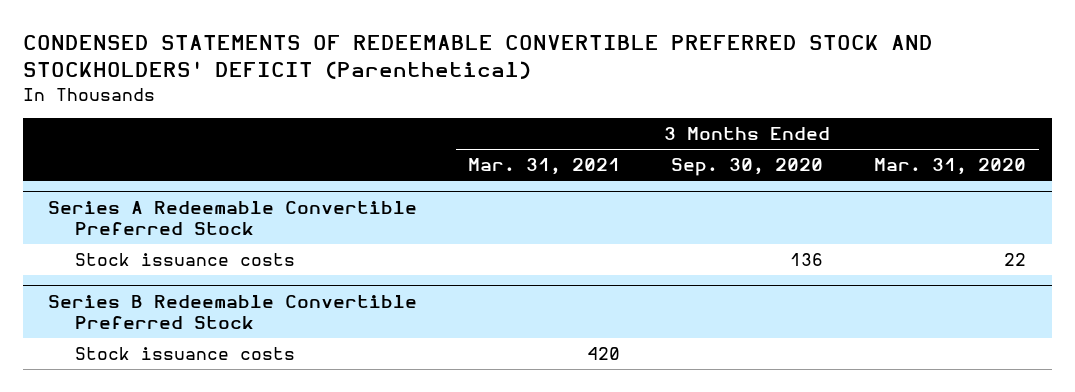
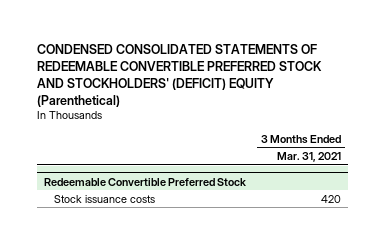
[22,35,933,80] CONDENSED STATEMENTS OF REDEEMABLE CONVERTIBLE PREFERRED STOCK AND STOCKHOLDERS' DEFICIT (Parenthetical) -> [36,43,322,107] CONDENSED CONSOLIDATED STATEMENTS OF REDEEMABLE CONVERTIBLE PREFERRED STOCK AND STOCKHOLDERS' (DEFICIT) EQUITY (Parenthetical)
[671,158,824,177] Sep. 30, 2020 -> none
[874,158,1027,176] Mar. 31, 2020 -> none
[48,200,418,236] Series A Redeemable Convertible Preferred Stock -> none
[74,253,295,267] Stock issuance costs -> none
[48,294,418,330] Series B Redeemable Convertible Preferred Stock -> [44,177,247,186] Redeemable Convertible Preferred Stock

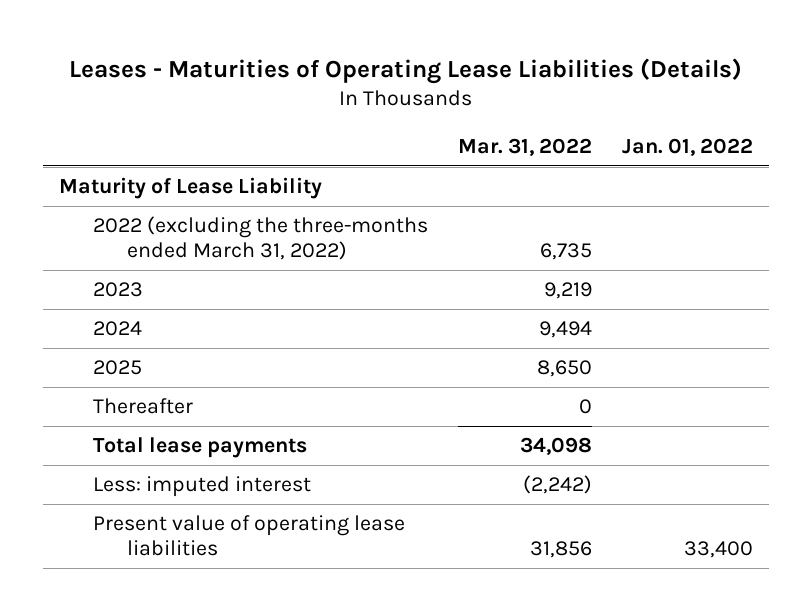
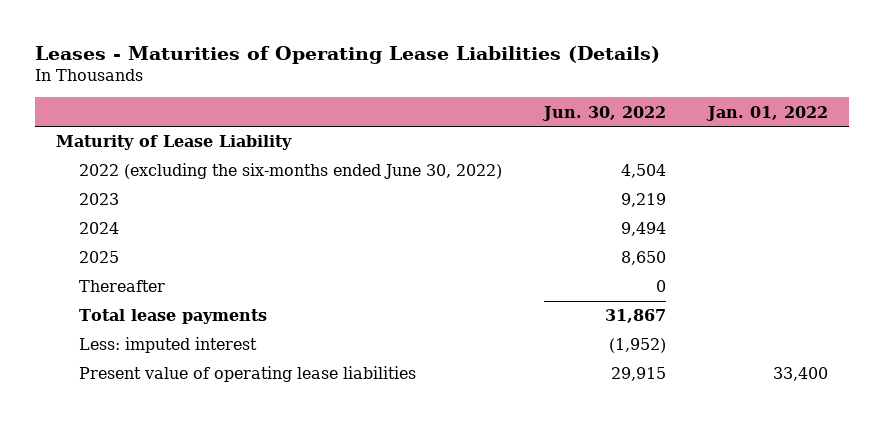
[458,138,593,157] Mar. 31, 2022 -> none
none -> [542,105,667,121] Jun. 30, 2022
[92,216,428,261] 2022 (excluding the three-months ended March 31, 2022) -> [79,163,503,180] 2022 (excluding the six-months ended June 30, 2022)

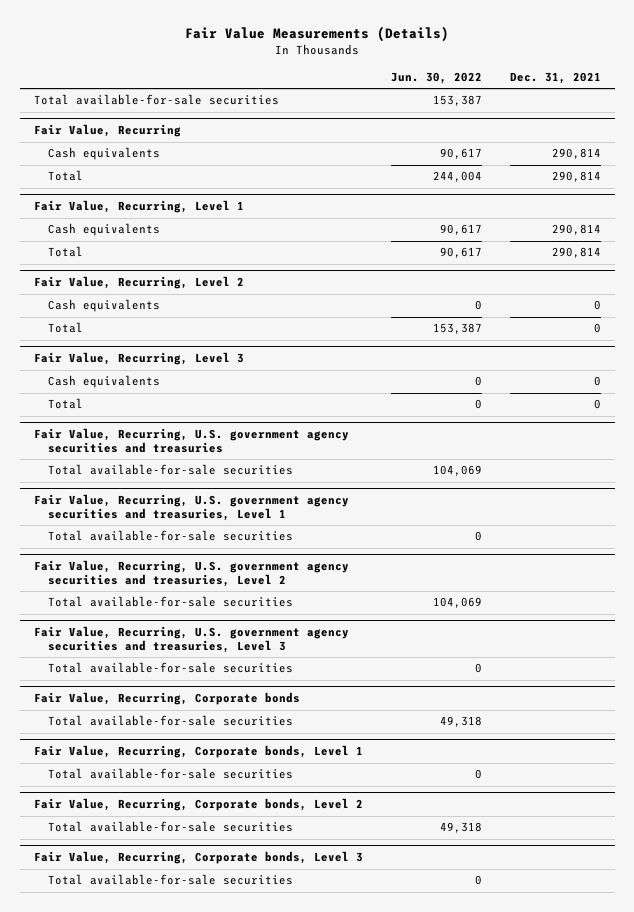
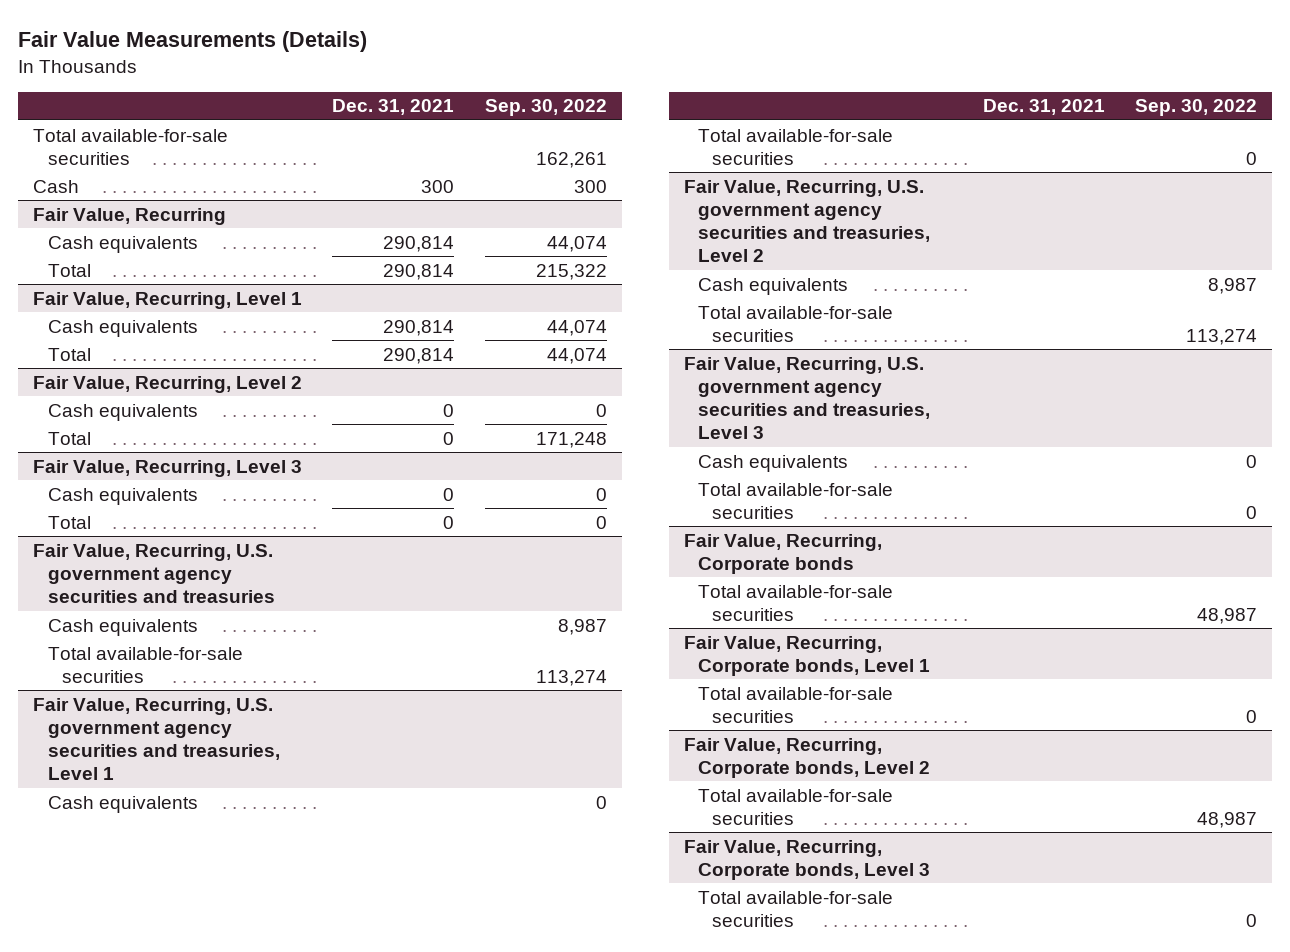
[390,71,482,84] Jun. 30, 2022 -> none
none -> [484,99,607,117] Sep. 30, 2022
none -> [33,179,80,193] Cash
none -> [47,618,198,636] Cash equivalents
none -> [47,795,198,813] Cash equivalents
none -> [698,277,849,295] Cash equivalents
none -> [698,454,849,472] Cash equivalents

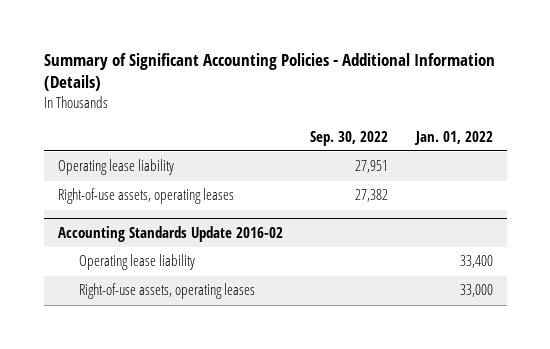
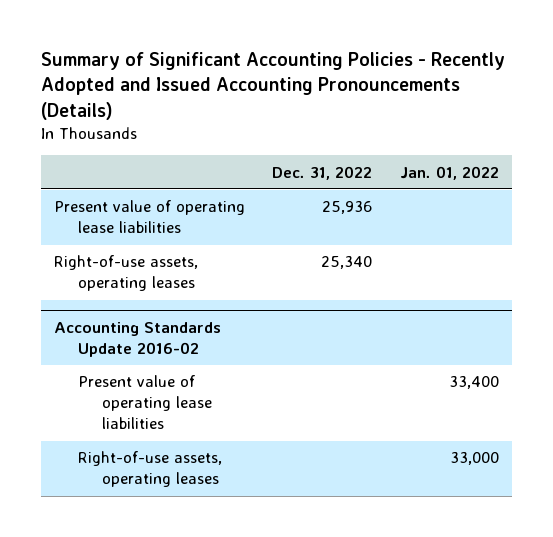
[43,52,495,92] Summary of Significant Accounting Policies - Additional Information (Details) -> [40,51,505,120] Summary of Significant Accounting Policies - Recently Adopted and Issued Accounting Pronouncements (Details)
[310,130,389,146] Sep. 30, 2022 -> none
none -> [272,165,373,180] Dec. 31, 2022
[57,159,174,176] Operating lease liability -> [54,200,246,234] Present value of operating lease liabilities
[78,254,195,271] Operating lease liability -> [78,375,213,430] Present value of operating lease liabilities

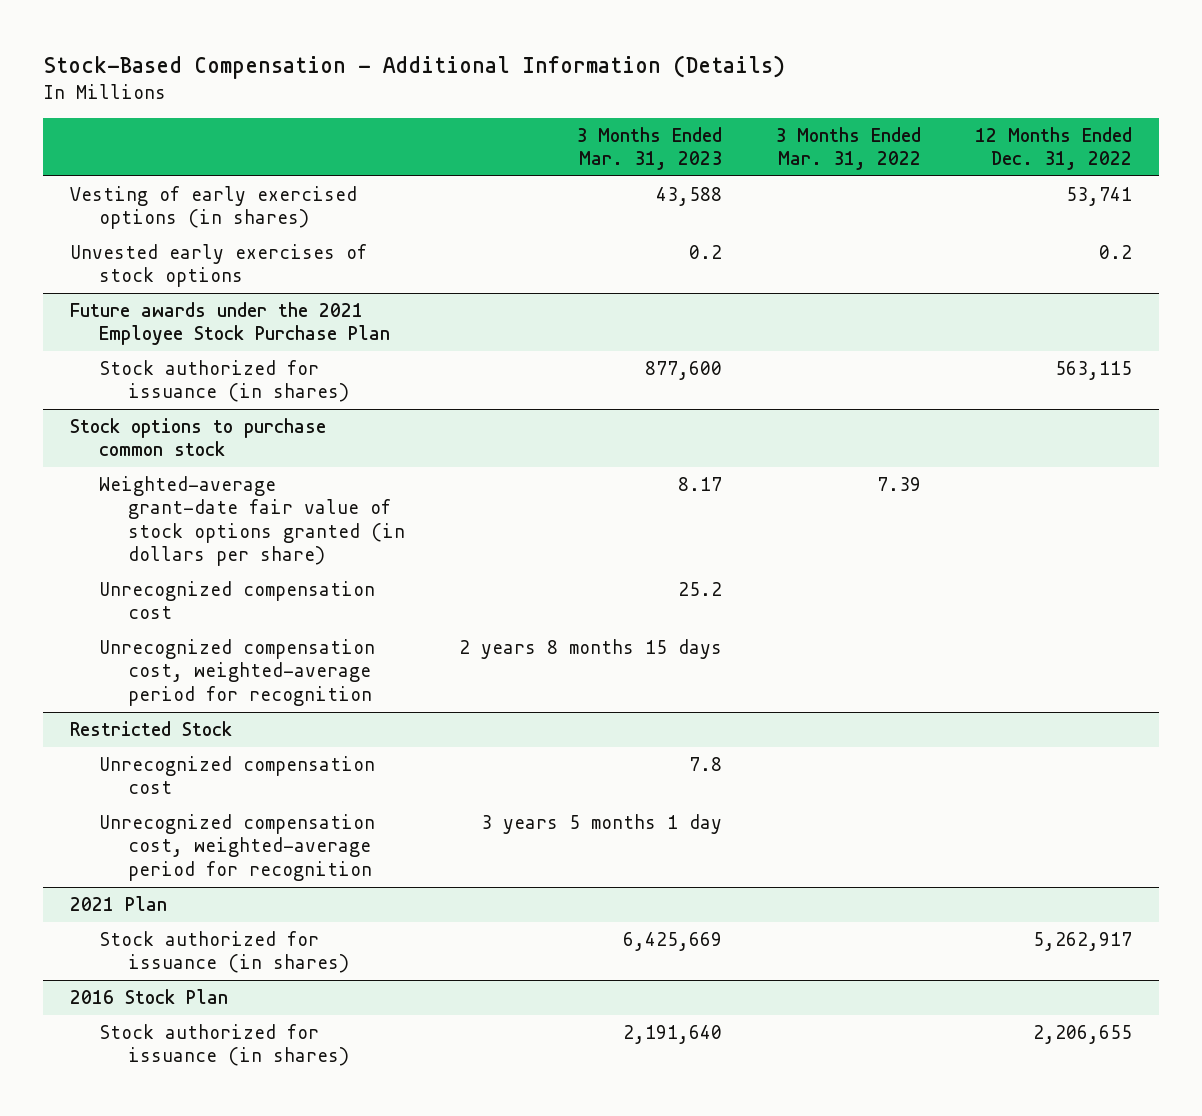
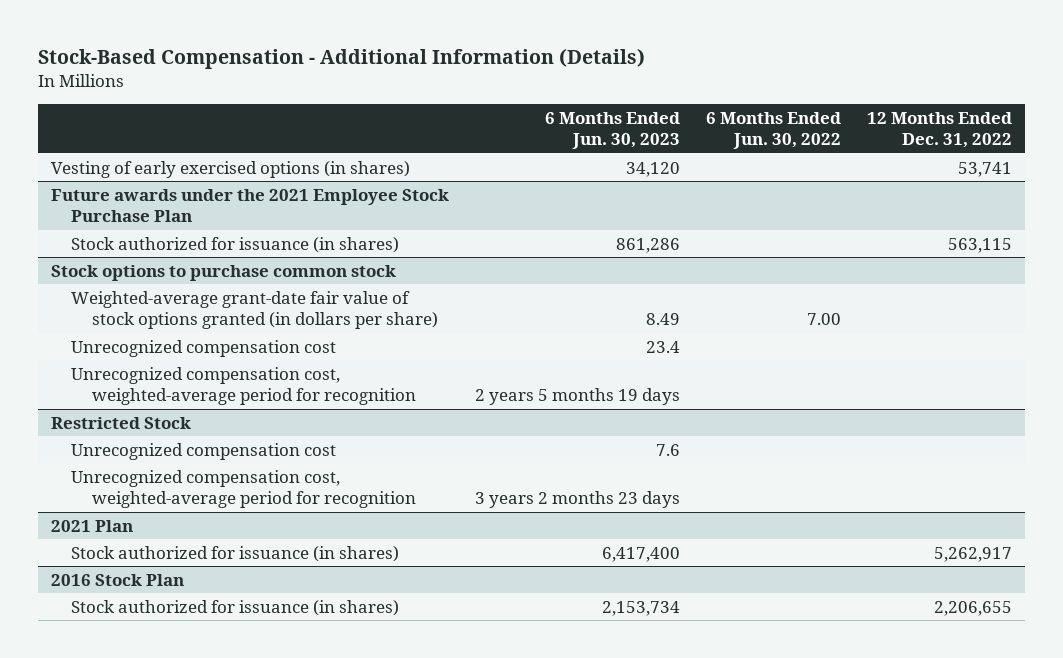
[575,126,722,171] 3 Months Ended Mar. 31, 2023 -> none
[775,126,922,171] 3 Months Ended Mar. 31, 2022 -> none
none -> [544,111,680,150] 6 Months Ended Jun. 30, 2023
none -> [706,111,842,150] 6 Months Ended Jun. 30, 2022
[69,244,367,288] Unvested early exercises of stock options -> none

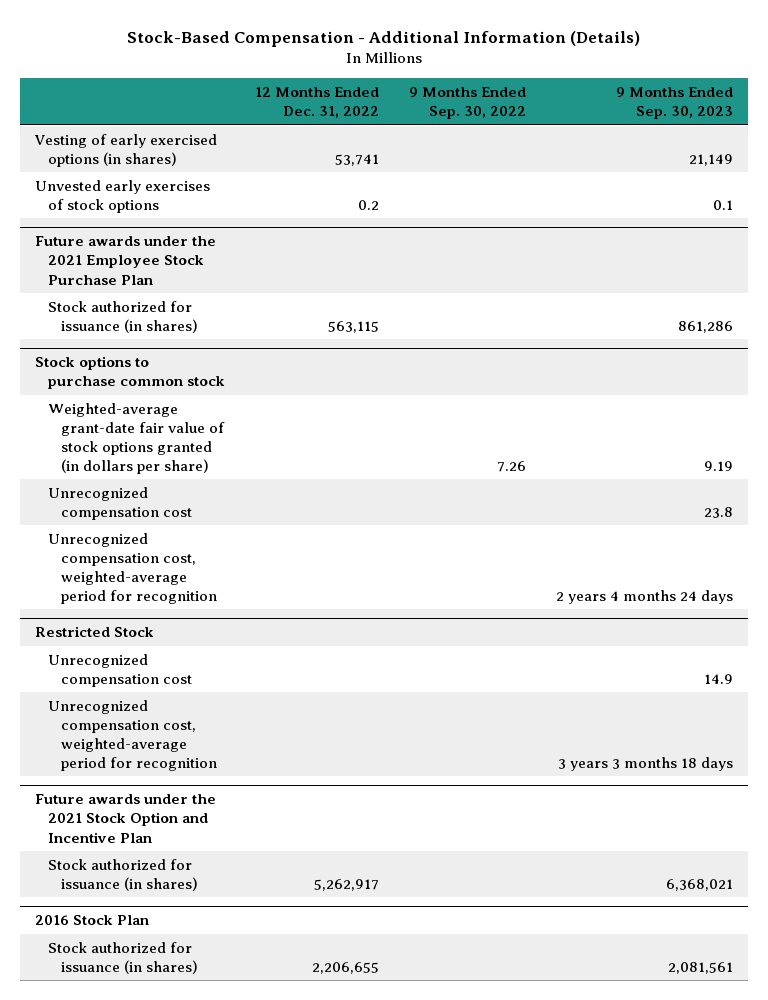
[544,111,680,150] 6 Months Ended Jun. 30, 2023 -> none
[706,111,842,150] 6 Months Ended Jun. 30, 2022 -> none
none -> [409,87,527,120] 9 Months Ended Sep. 30, 2022
none -> [616,87,734,120] 9 Months Ended Sep. 30, 2023
none -> [35,179,211,213] Unvested early exercises of stock options
[50,519,133,532] 2021 Plan -> [35,794,217,843] Future awards under the 2021 Stock Option and Incentive Plan

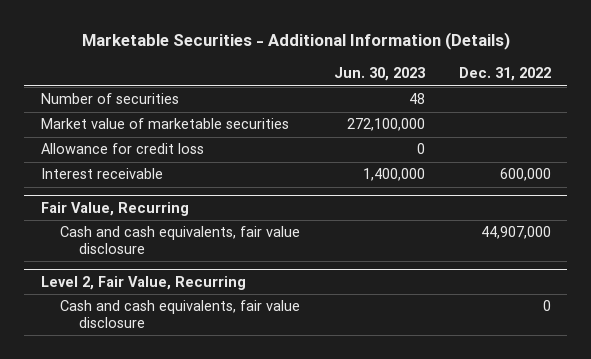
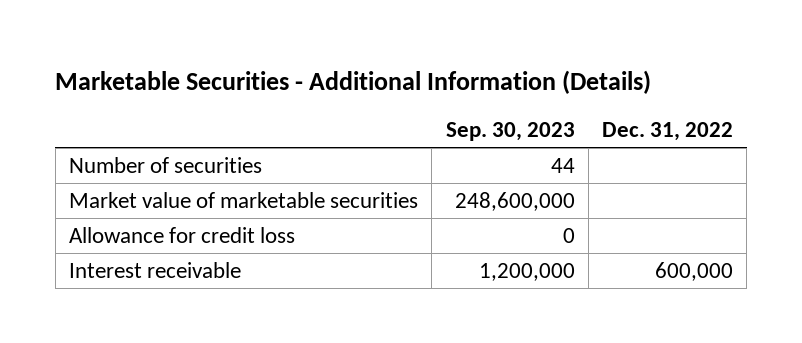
[333,67,425,82] Jun. 30, 2023 -> none
none -> [445,121,575,141] Sep. 30, 2023
[40,201,189,216] Fair Value, Recurring -> none
[59,226,300,255] Cash and cash equivalents, fair value disclosure -> none
[40,275,246,290] Level 2, Fair Value, Recurring -> none
[59,300,300,329] Cash and cash equivalents, fair value disclosure -> none

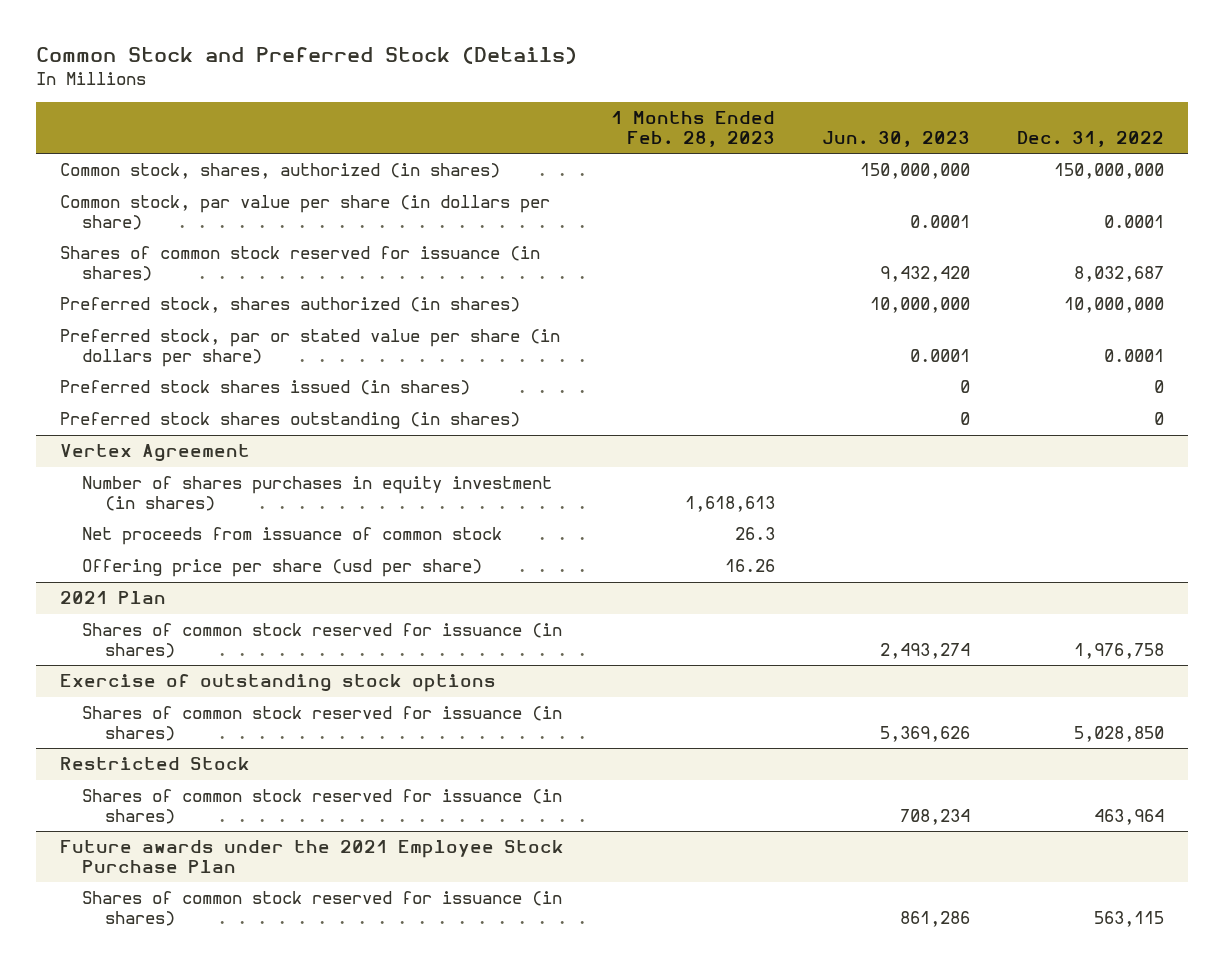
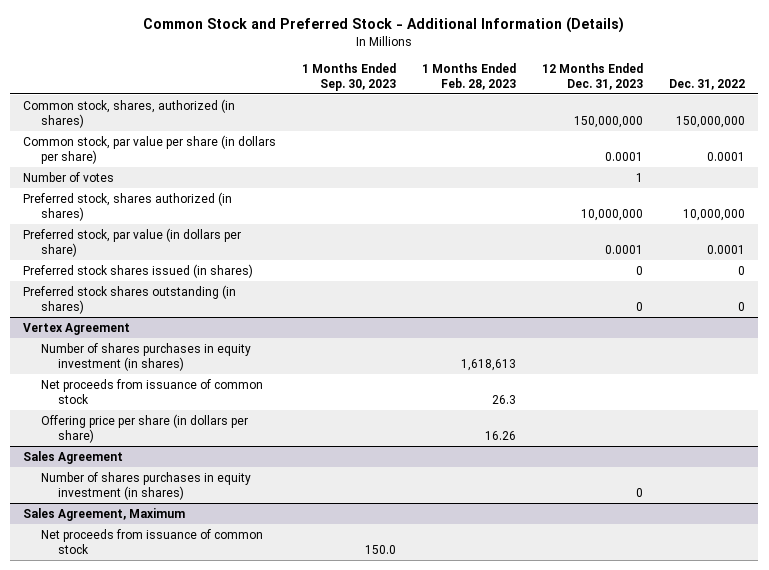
[36,47,578,65] Common Stock and Preferred Stock (Details) -> [143,17,625,34] Common Stock and Preferred Stock - Additional Information (Details)
[822,130,971,147] Jun. 30, 2023 -> none
none -> [302,62,397,91] 1 Months Ended Sep. 30, 2023
none -> [542,62,644,90] 12 Months Ended Dec. 31, 2023
[59,246,540,281] Shares of common stock reserved for issuance (in shares) -> none
none -> [23,171,115,182] Number of votes
[59,329,560,367] Preferred stock, par or stated value per share (in dollars per share) -> [23,227,242,257] Preferred stock, par value (in dollars per share)
[59,591,166,605] 2021 Plan -> none
[82,623,563,658] Shares of common stock reserved for issuance (in shares) -> none
[59,674,496,693] Exercise of outstanding stock options -> none
[82,706,563,741] Shares of common stock reserved for issuance (in shares) -> none
[59,757,250,771] Restricted Stock -> none
[82,789,563,824] Shares of common stock reserved for issuance (in shares) -> none
[59,840,564,873] Future awards under the 2021 Employee Stock Purchase Plan -> none
[82,891,563,926] Shares of common stock reserved for issuance (in shares) -> none
[82,559,483,578] Offering price per share (usd per share) -> [40,413,248,443] Offering price per share (in dollars per share)
none -> [23,450,124,464] Sales Agreement
none -> [40,471,251,500] Number of shares purchases in equity investment (in shares)
none -> [23,507,186,521] Sales Agreement, Maximum
none -> [40,528,263,554] Net proceeds from issuance of common stock

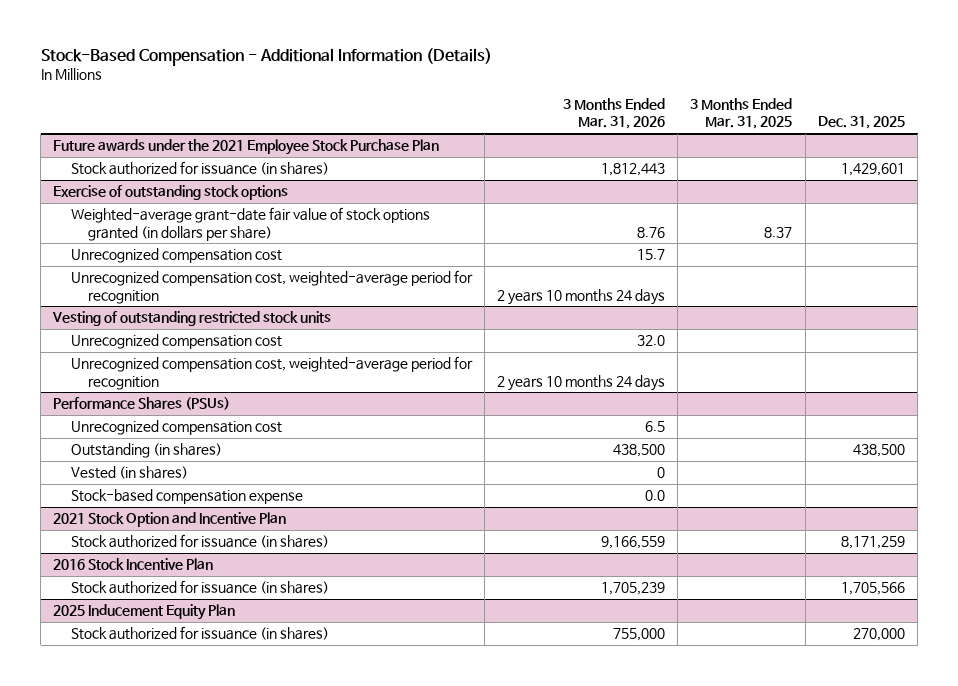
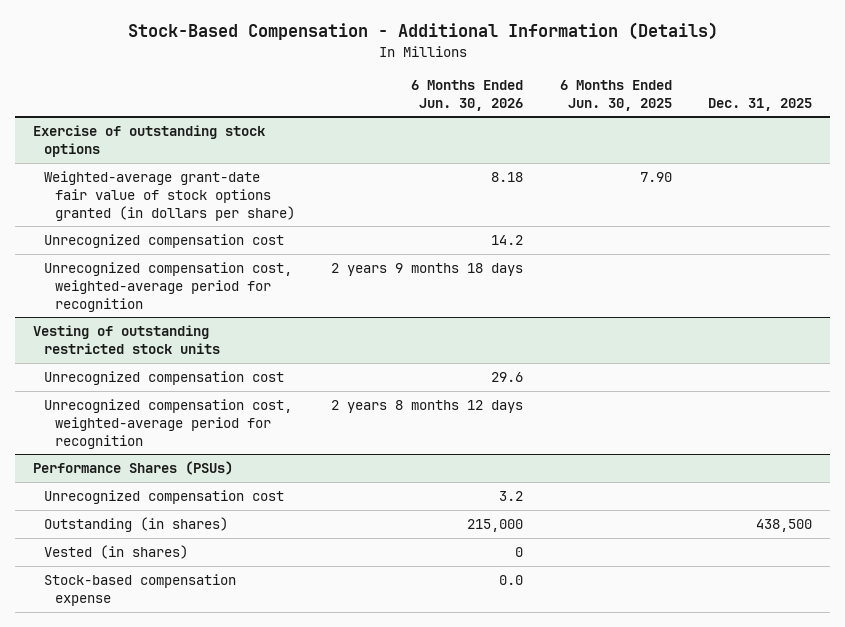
[563,98,666,130] 3 Months Ended Mar. 31, 2026 -> none
[690,98,793,130] 3 Months Ended Mar. 31, 2025 -> none
none -> [411,80,524,111] 6 Months Ended Jun. 30, 2026
none -> [559,80,672,111] 6 Months Ended Jun. 30, 2025
[53,139,440,156] Future awards under the 2021 Employee Stock Purchase Plan -> none
[70,161,329,176] Stock authorized for issuance (in shares) -> none
[53,512,287,528] 2021 Stock Option and Incentive Plan -> none
[70,534,329,549] Stock authorized for issuance (in shares) -> none
[53,558,214,571] 2016 Stock Incentive Plan -> none
[70,580,329,595] Stock authorized for issuance (in shares) -> none
[53,604,236,621] 2025 Inducement Equity Plan -> none
[70,626,329,641] Stock authorized for issuance (in shares) -> none

